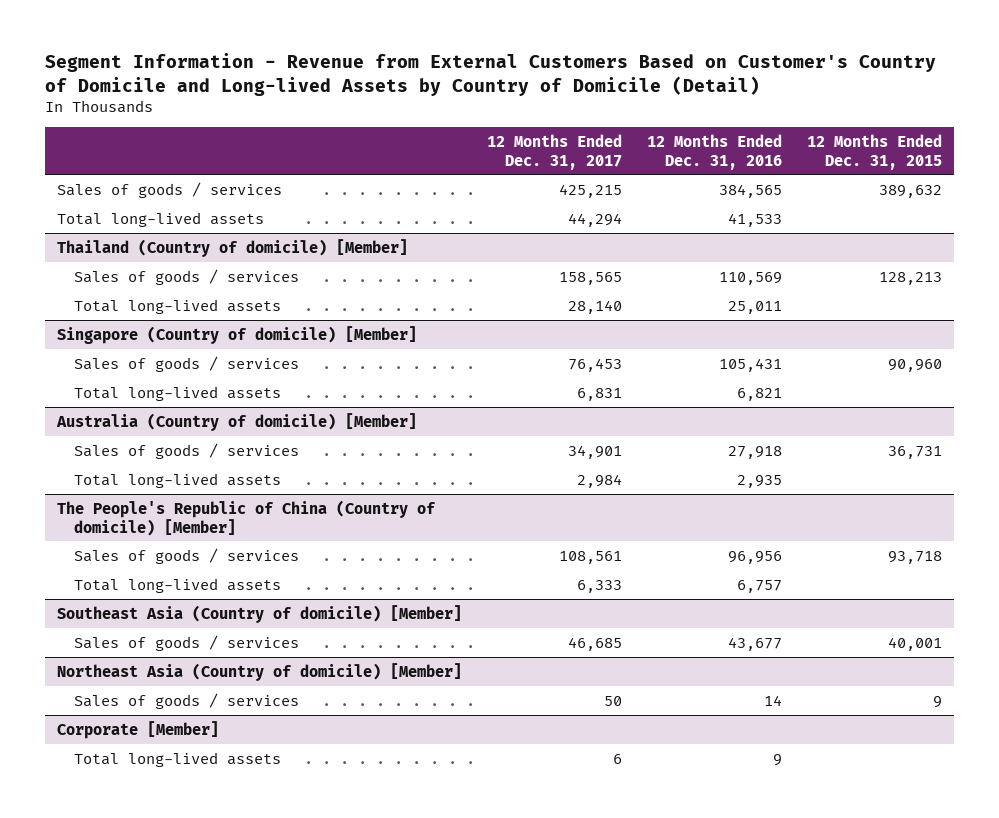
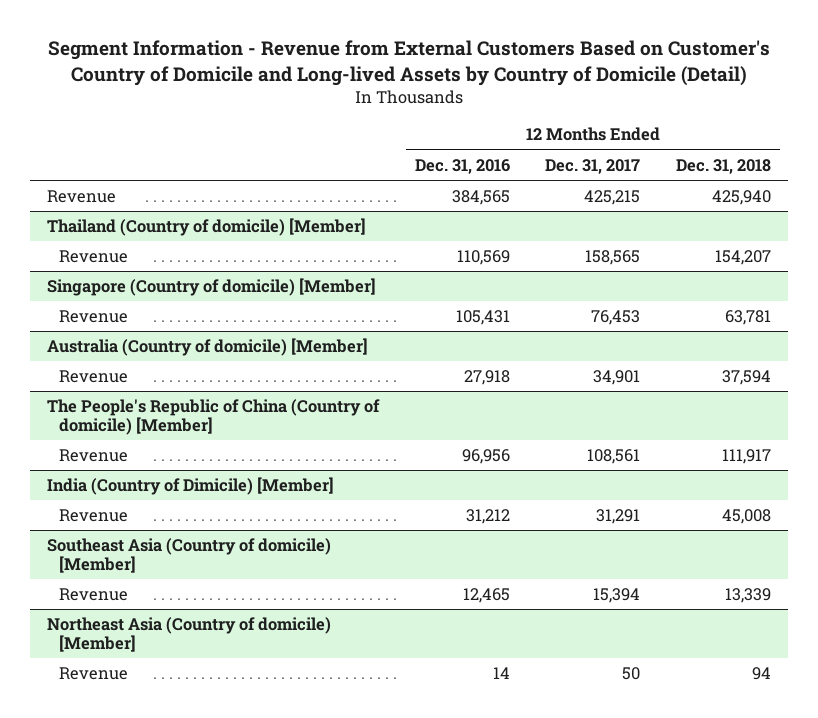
[806,133,942,170] 12 Months Ended Dec. 31, 2015 -> none
none -> [675,158,771,174] Dec. 31, 2018
[57,211,265,227] Total long-lived assets -> none
[57,181,283,198] Sales of goods / services -> [47,190,117,204] Revenue
[73,298,281,314] Total long-lived assets -> none
[73,268,299,285] Sales of goods / services -> [58,250,128,264] Revenue
[73,385,281,401] Total long-lived assets -> none
[73,355,299,372] Sales of goods / services -> [58,310,128,324] Revenue
[73,472,281,488] Total long-lived assets -> none
[73,442,299,459] Sales of goods / services -> [58,370,128,384] Revenue
[73,577,281,593] Total long-lived assets -> none
[73,547,299,564] Sales of goods / services -> [58,449,128,463] Revenue
none -> [47,477,335,496] India (Country of Dimicile) [Member]
none -> [58,509,128,523] Revenue
[73,634,299,651] Sales of goods / services -> none
none -> [58,588,128,602] Revenue
[57,720,220,739] Corporate [Member] -> none
[73,751,281,767] Total long-lived assets -> none
[73,692,299,709] Sales of goods / services -> [58,667,128,681] Revenue

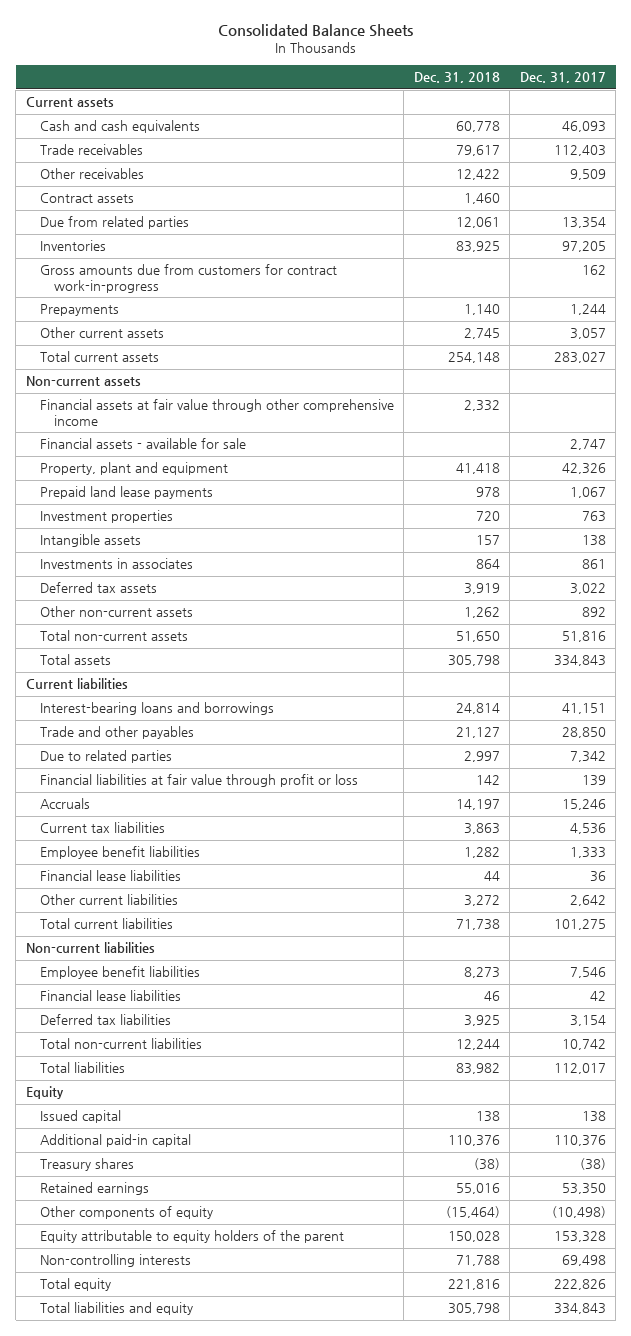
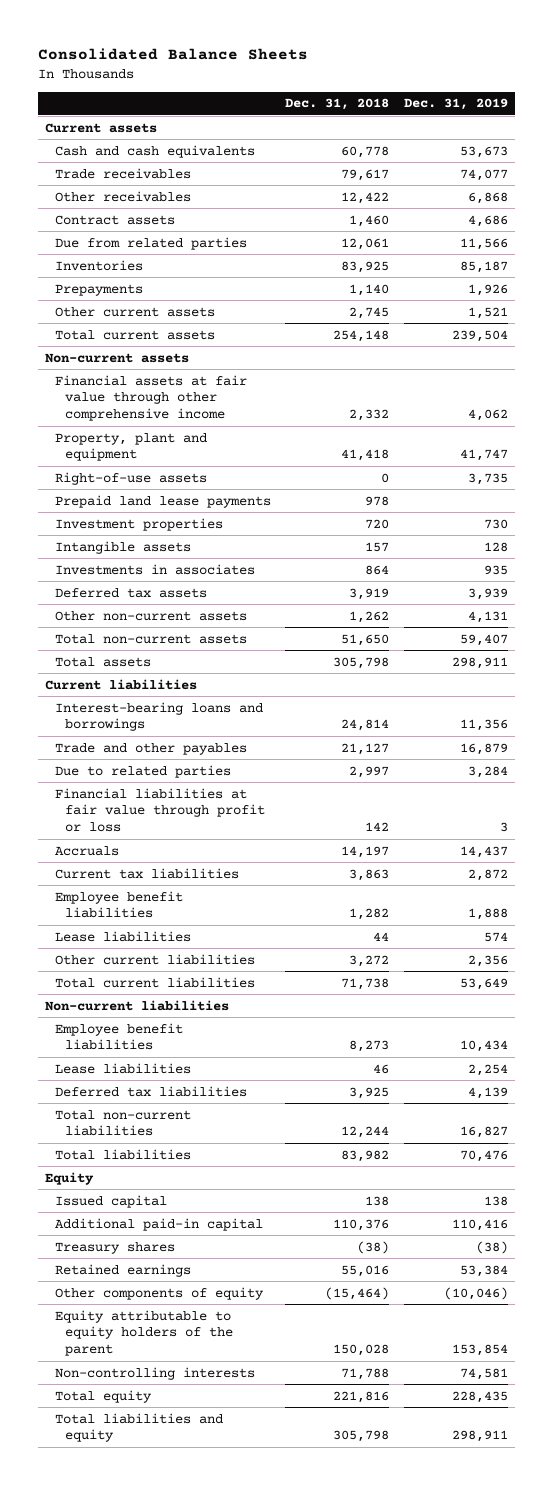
[519,71,606,83] Dec. 31, 2017 -> none
none -> [403,98,508,111] Dec. 31, 2019
[39,264,337,293] Gross amounts due from customers for contract work-in-progress -> none
[39,438,246,450] Financial assets - available for sale -> none
none -> [54,471,207,485] Right-of-use assets
[39,870,181,882] Financial lease liabilities -> [54,930,191,942] Lease liabilities
[39,990,181,1002] Financial lease liabilities -> [54,1062,191,1074] Lease liabilities

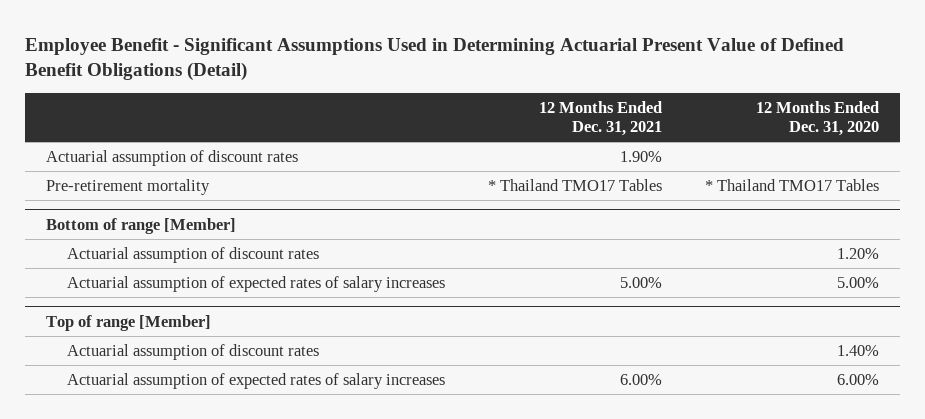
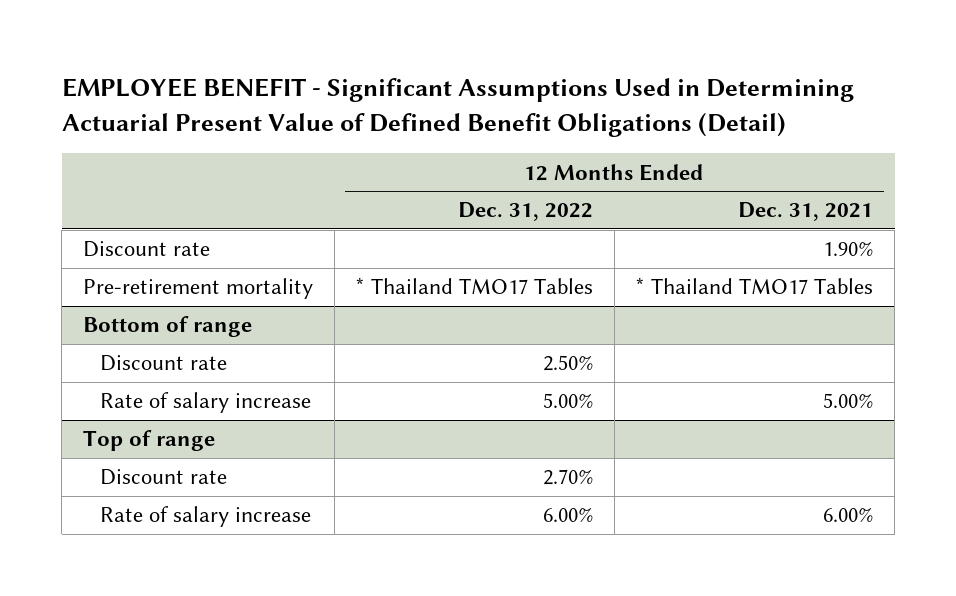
[24,37,844,82] Employee Benefit - Significant Assumptions Used in Determining Actuarial Present Value of Defined Benefit Obligations (Detail) -> [61,78,854,138] EMPLOYEE BENEFIT - Significant Assumptions Used in Determining Actuarial Present Value of Defined Benefit Obligations (Detail)
[755,100,879,137] 12 Months Ended Dec. 31, 2020 -> none
none -> [458,202,594,222] Dec. 31, 2022
[46,149,299,166] Actuarial assumption of discount rates -> [82,241,210,258] Discount rate
[46,217,237,234] Bottom of range [Member] -> [82,316,252,338] Bottom of range
[67,246,320,263] Actuarial assumption of discount rates -> [99,355,227,372] Discount rate
[67,275,446,292] Actuarial assumption of expected rates of salary increases -> [99,392,311,414] Rate of salary increase
[46,314,212,331] Top of range [Member] -> [82,430,215,452] Top of range
[67,343,320,360] Actuarial assumption of discount rates -> [99,469,227,486] Discount rate
[67,372,446,389] Actuarial assumption of expected rates of salary increases -> [99,506,311,528] Rate of salary increase

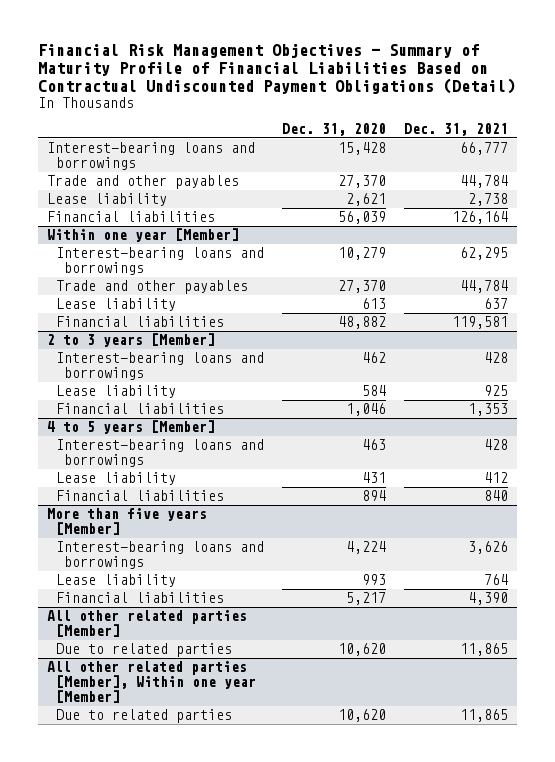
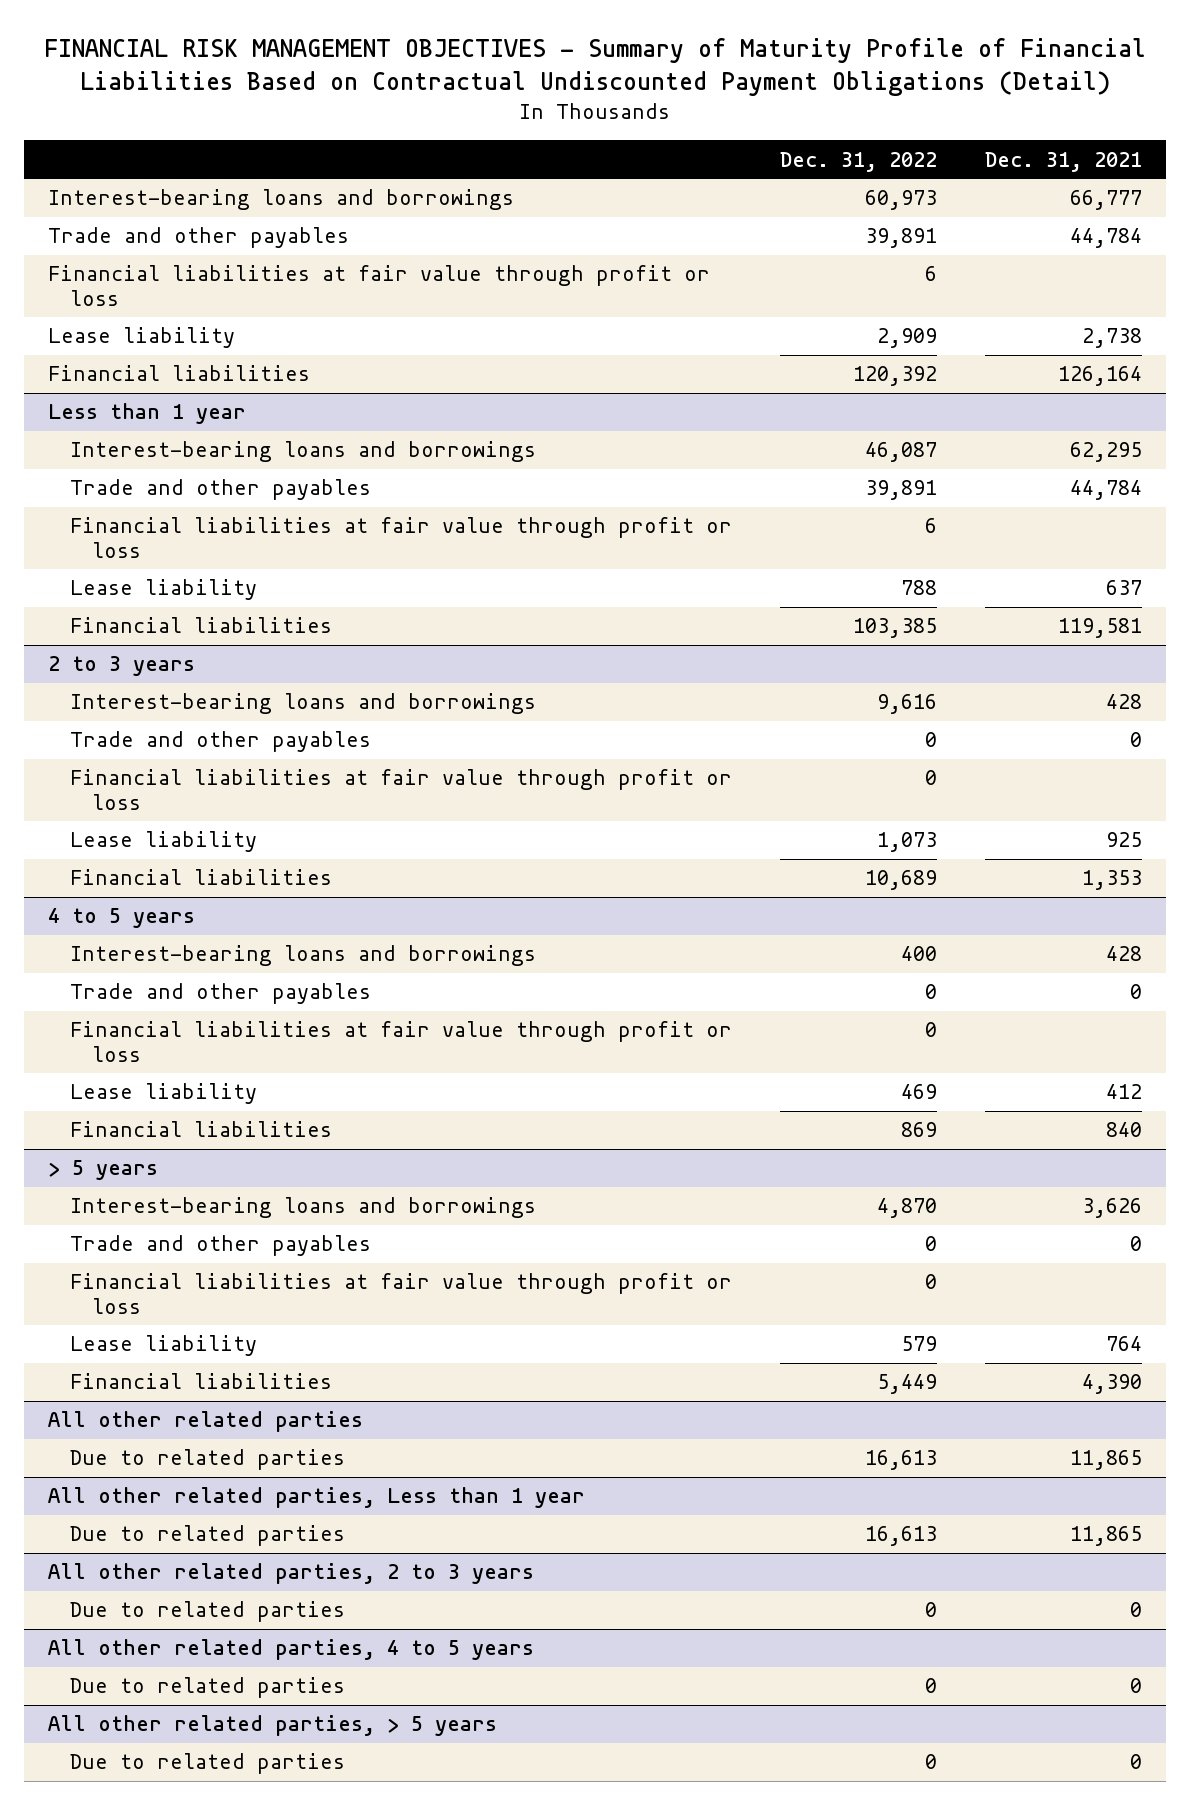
[37,43,515,95] Financial Risk Management Objectives - Summary of Maturity Profile of Financial Liabilities Based on Contractual Undiscounted Payment Obligations (Detail) -> [44,38,1147,97] FINANCIAL RISK MANAGEMENT OBJECTIVES - Summary of Maturity Profile of Financial Liabilities Based on Contractual Undiscounted Payment Obligations (Detail)
[281,123,386,137] Dec. 31, 2020 -> none
none -> [780,151,938,172] Dec. 31, 2022
none -> [48,265,711,306] Financial liabilities at fair value through profit or loss
[46,228,239,243] Within one year [Member] -> [48,403,247,425] Less than 1 year
none -> [70,517,733,558] Financial liabilities at fair value through profit or loss
[46,333,215,348] 2 to 3 years [Member] -> [48,656,196,677] 2 to 3 years
none -> [70,731,372,753] Trade and other payables
none -> [70,769,733,810] Financial liabilities at fair value through profit or loss
[46,420,215,435] 4 to 5 years [Member] -> [48,908,196,929] 4 to 5 years
none -> [70,983,372,1005] Trade and other payables
none -> [70,1021,733,1062] Financial liabilities at fair value through profit or loss
[46,508,207,536] More than five years [Member] -> [48,1160,159,1181] > 5 years
none -> [70,1235,372,1257] Trade and other payables
none -> [70,1273,733,1314] Financial liabilities at fair value through profit or loss
[46,610,247,638] All other related parties [Member] -> [48,1411,364,1433] All other related parties
[46,661,256,704] All other related parties [Member], Within one year [Member] -> none
none -> [48,1487,586,1509] All other related parties, Less than 1 year
none -> [48,1563,535,1585] All other related parties, 2 to 3 years
none -> [70,1601,346,1623] Due to related parties
none -> [48,1639,535,1661] All other related parties, 4 to 5 years
none -> [70,1677,346,1699] Due to related parties
none -> [48,1715,498,1737] All other related parties, > 5 years
none -> [70,1753,346,1775] Due to related parties

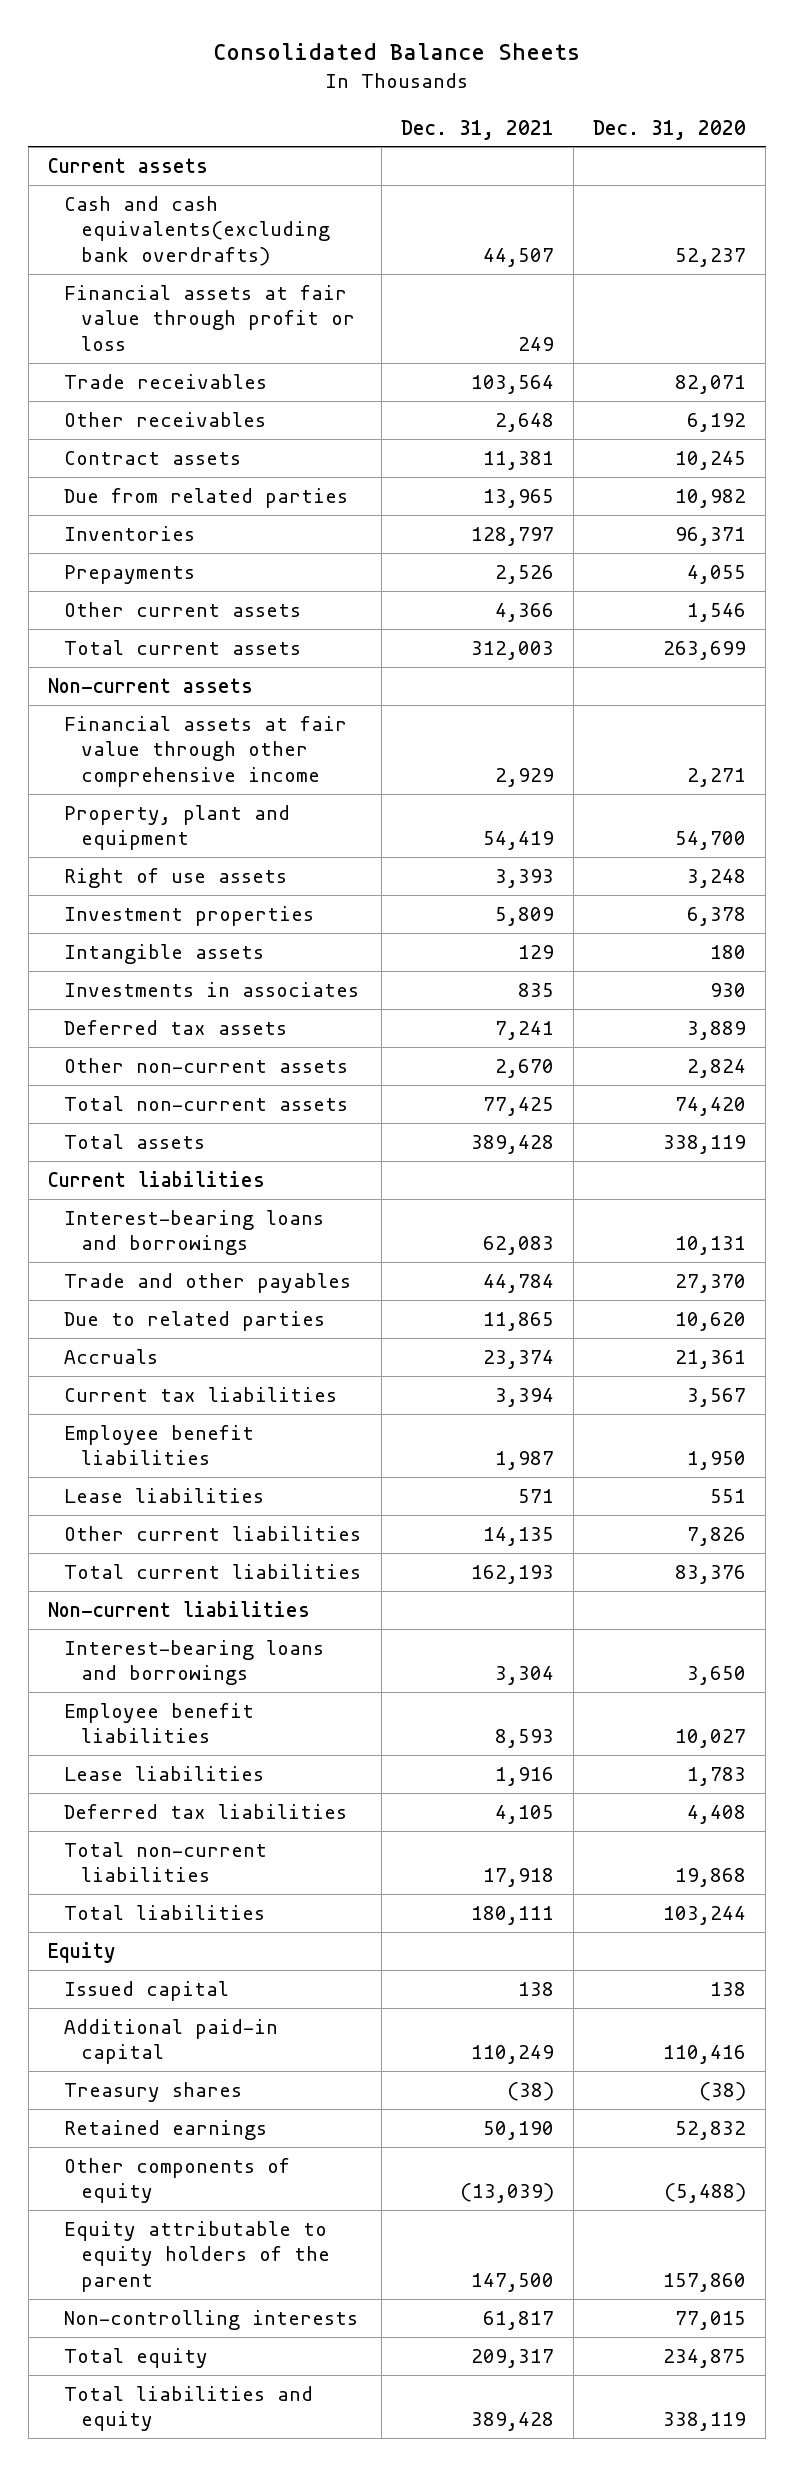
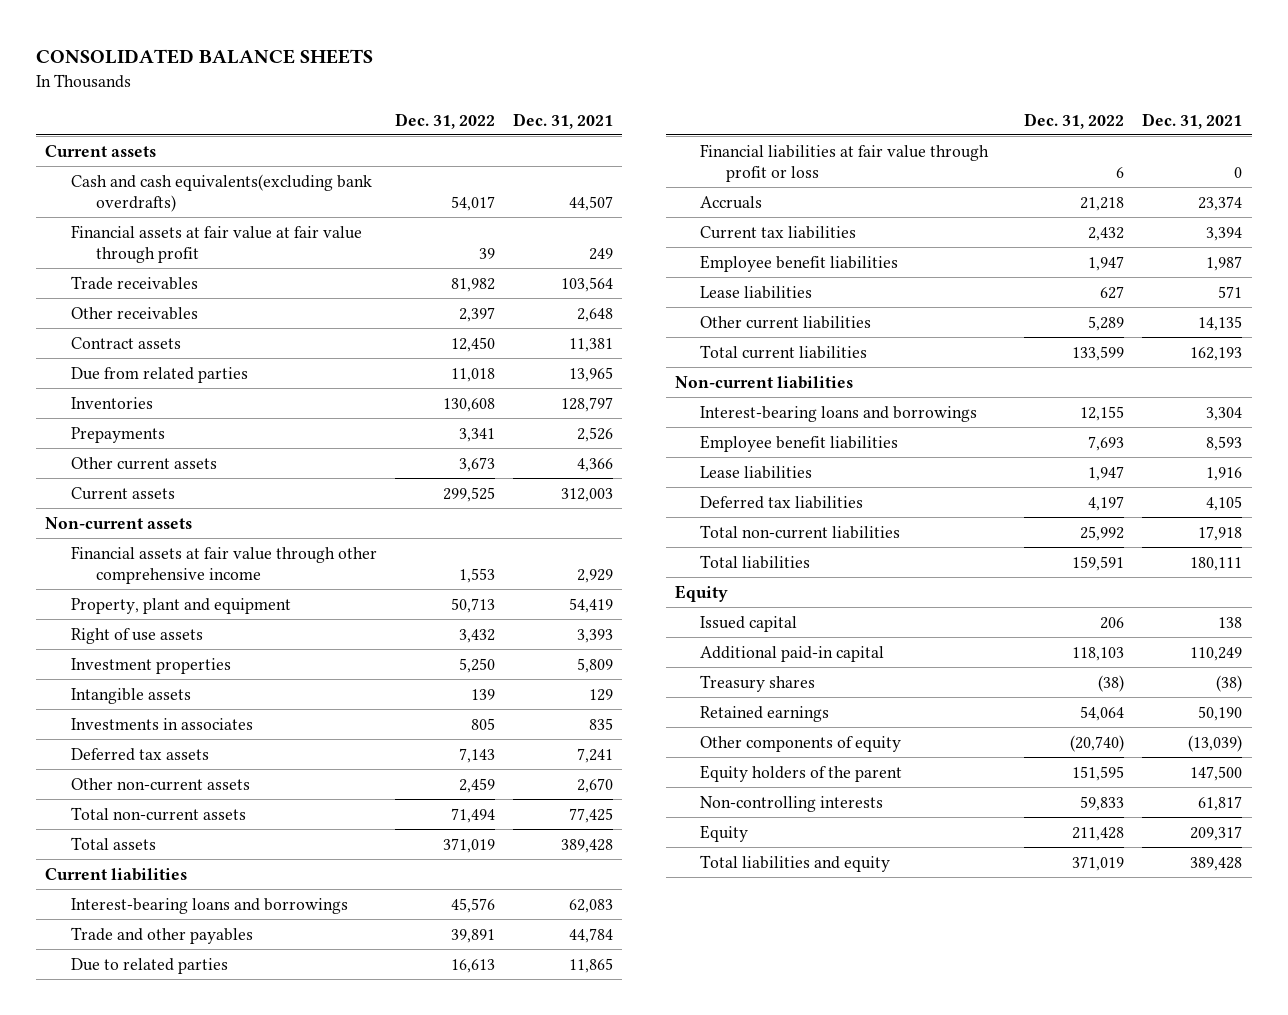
[213,43,581,61] Consolidated Balance Sheets -> [36,49,374,65] CONSOLIDATED BALANCE SHEETS
[592,119,746,140] Dec. 31, 2020 -> none
none -> [394,112,495,129] Dec. 31, 2022
[64,285,355,351] Financial assets at fair value through profit or loss -> [70,224,362,263] Financial assets at fair value at fair value through profit
[64,640,302,656] Total current assets -> [70,486,175,500] Current assets
none -> [700,143,990,182] Financial liabilities at fair value through profit or loss
[64,2221,330,2292] Equity attributable to equity holders of the parent -> [700,764,903,782] Equity holders of the parent
[64,2348,209,2369] Total equity -> [700,824,749,842] Equity

